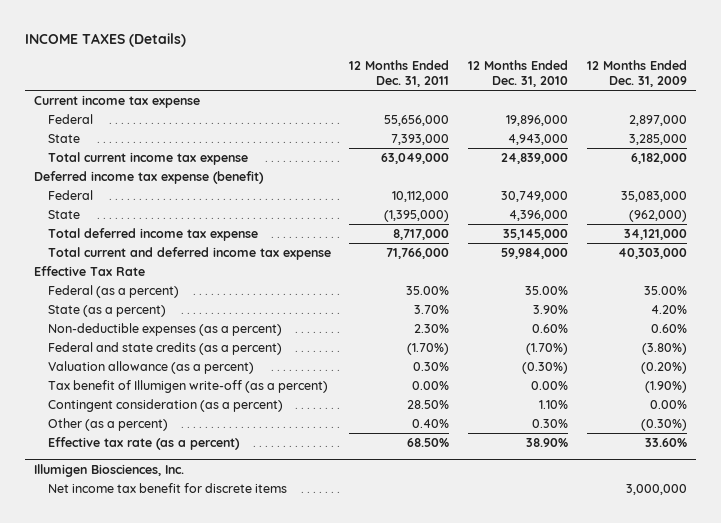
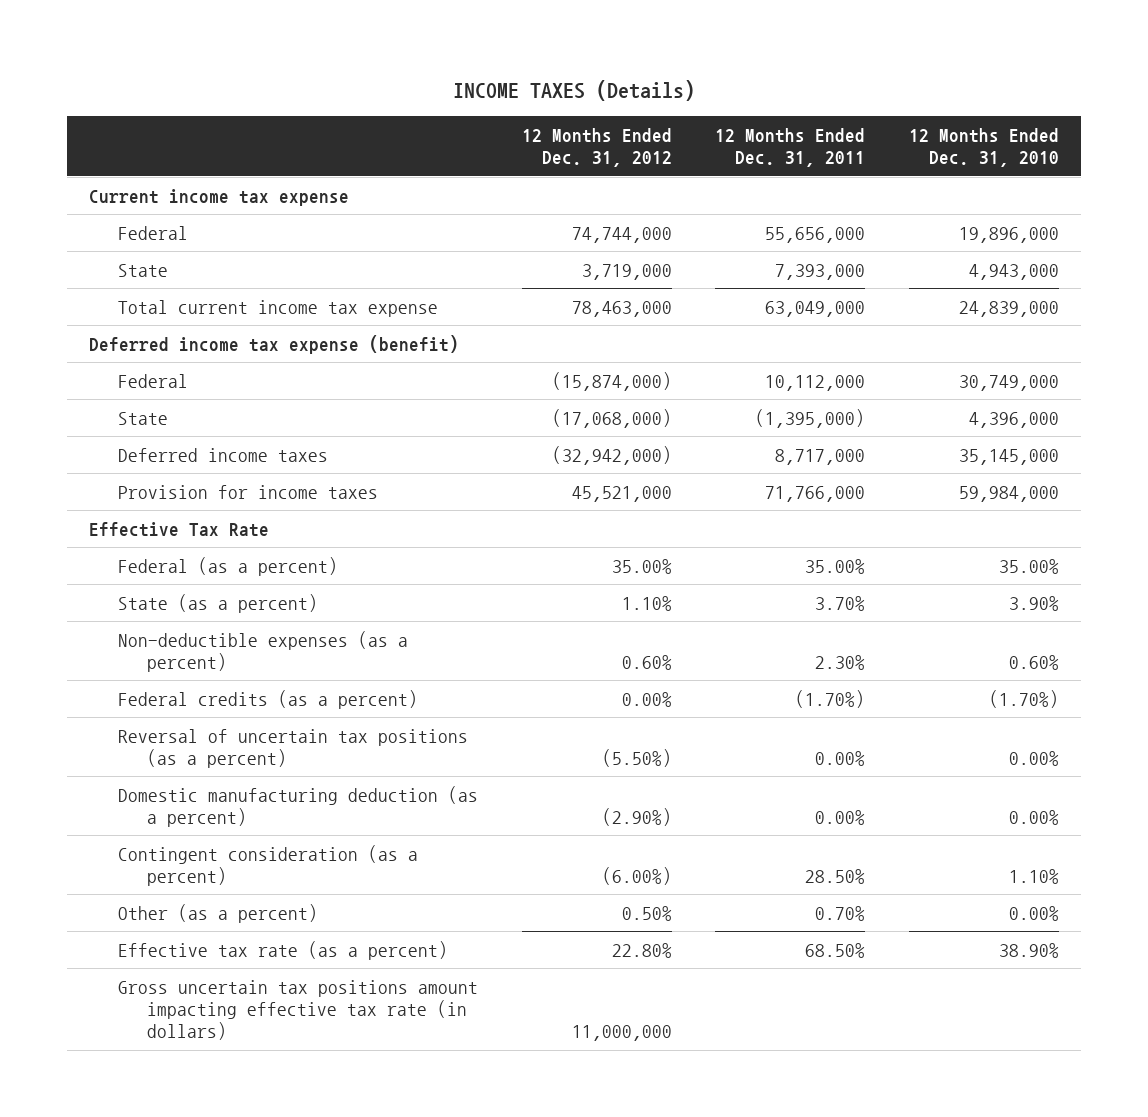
[586,60,687,88] 12 Months Ended Dec. 31, 2009 -> none
none -> [521,127,672,168] 12 Months Ended Dec. 31, 2012
[47,228,258,242] Total deferred income tax expense -> [117,447,328,462] Deferred income taxes
[47,247,331,261] Total current and deferred income tax expense -> [117,484,378,499] Provision for income taxes
[47,361,254,375] Valuation allowance (as a percent) -> none
[47,380,328,394] Tax benefit of Illumigen write-off (as a percent) -> none
[47,342,282,356] Federal and state credits (as a percent) -> [117,689,418,709] Federal credits (as a percent)
none -> [117,728,468,769] Reversal of uncertain tax positions (as a percent)
none -> [117,785,478,828] Domestic manufacturing deduction (as a percent)
[412,419,450,429] 0.40% -> [815,905,866,921] 0.70%
[532,419,569,429] 0.30% -> [1009,905,1060,921] 0.00%
[33,463,184,477] Illumigen Biosciences, Inc. -> none
[47,483,287,494] Net income tax benefit for discrete items -> none
none -> [117,979,478,1041] Gross uncertain tax positions amount impacting effective tax rate (in dollars)

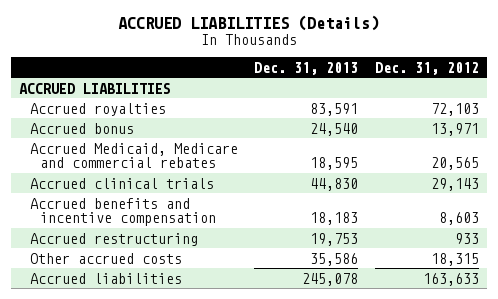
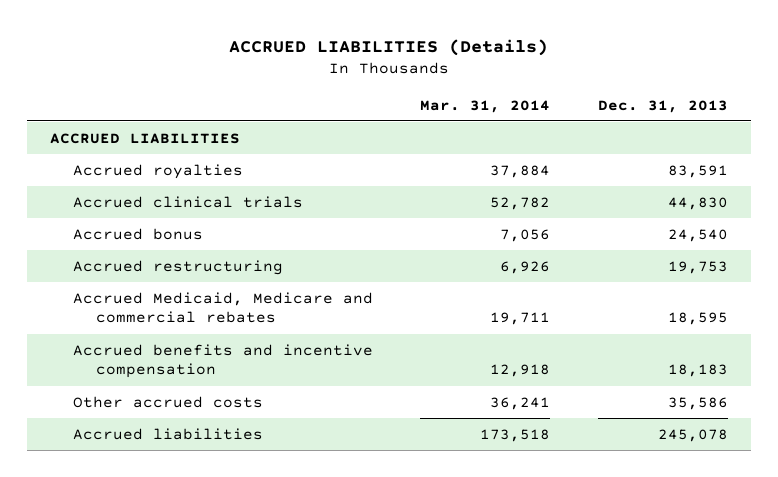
[374,61,479,75] Dec. 31, 2012 -> none
none -> [420,99,551,113] Mar. 31, 2014
[29,177,214,189] Accrued clinical trials -> [73,195,304,208] Accrued clinical trials
[29,232,198,246] Accrued restructuring -> [73,259,284,275] Accrued restructuring

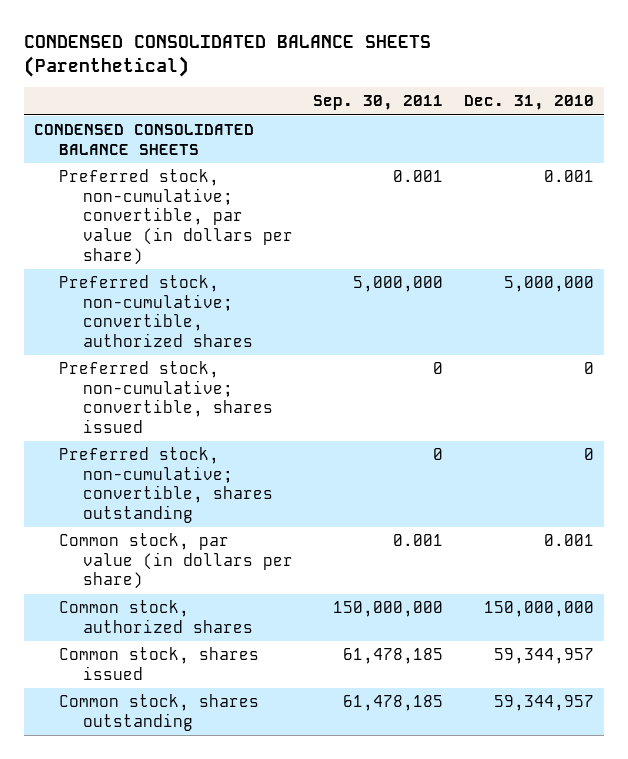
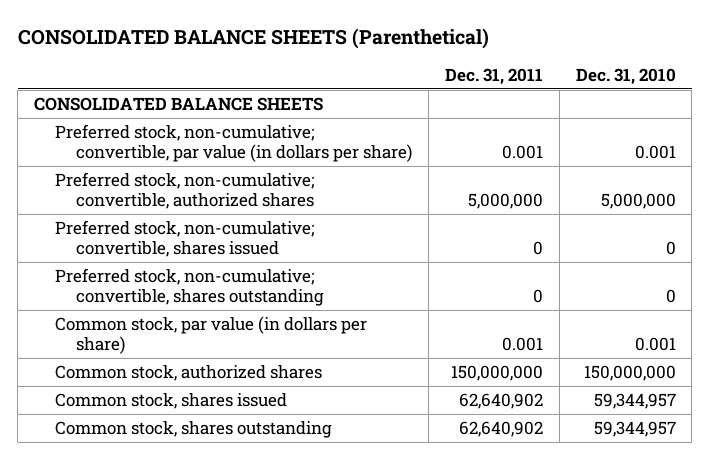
[24,35,432,77] CONDENSED CONSOLIDATED BALANCE SHEETS (Parenthetical) -> [17,28,489,50] CONSOLIDATED BALANCE SHEETS (Parenthetical)
[313,95,444,111] Sep. 30, 2011 -> none
none -> [444,68,543,86] Dec. 31, 2011
[34,123,255,155] CONDENSED CONSOLIDATED BALANCE SHEETS -> [34,96,324,111] CONSOLIDATED BALANCE SHEETS

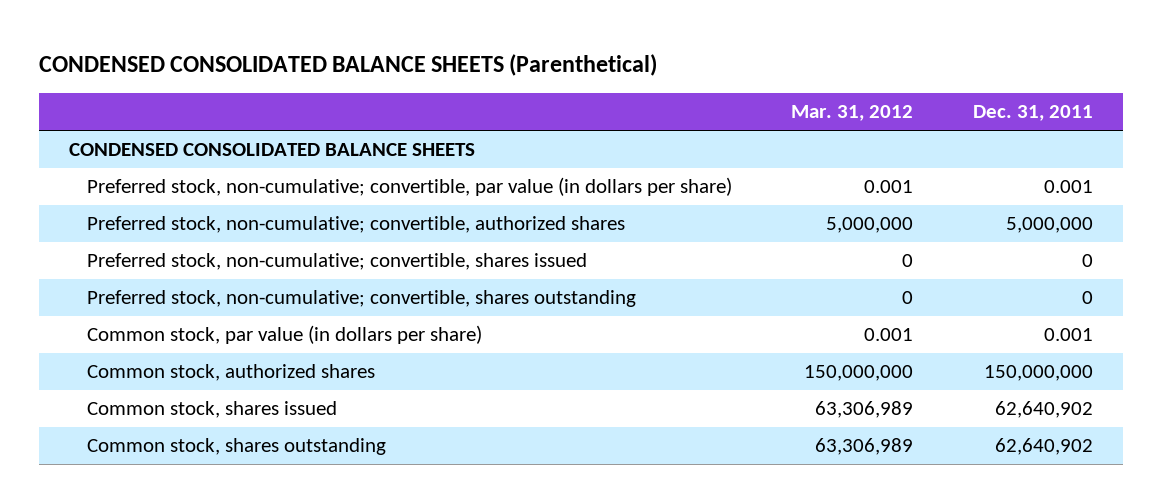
[17,28,489,50] CONSOLIDATED BALANCE SHEETS (Parenthetical) -> [39,53,658,76] CONDENSED CONSOLIDATED BALANCE SHEETS (Parenthetical)
[575,68,676,86] Dec. 31, 2010 -> none
none -> [791,105,914,122] Mar. 31, 2012
[34,96,324,111] CONSOLIDATED BALANCE SHEETS -> [69,143,476,157] CONDENSED CONSOLIDATED BALANCE SHEETS

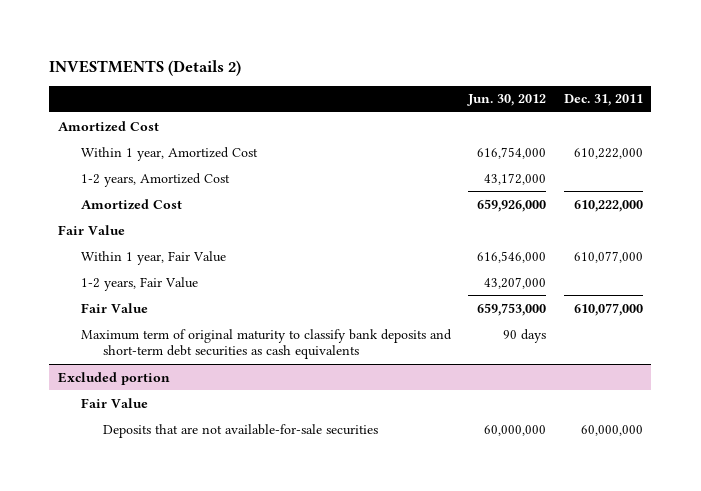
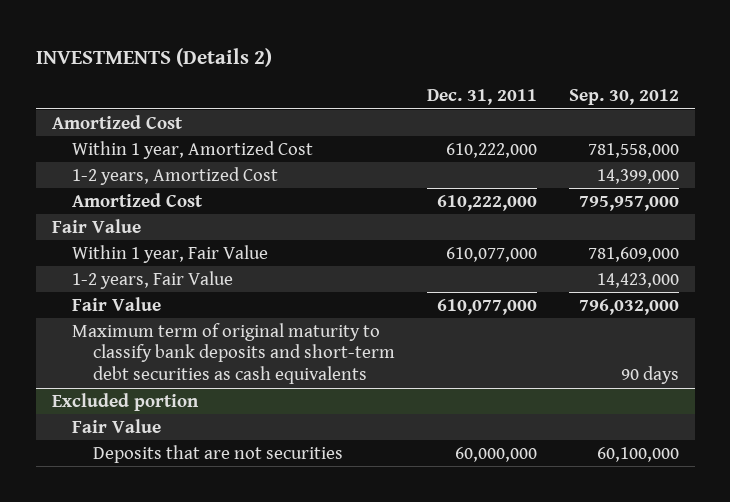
[467,94,547,107] Jun. 30, 2012 -> none
none -> [568,89,679,106] Sep. 30, 2012
[102,423,378,438] Deposits that are not available-for-sale securities -> [93,444,344,463] Deposits that are not securities

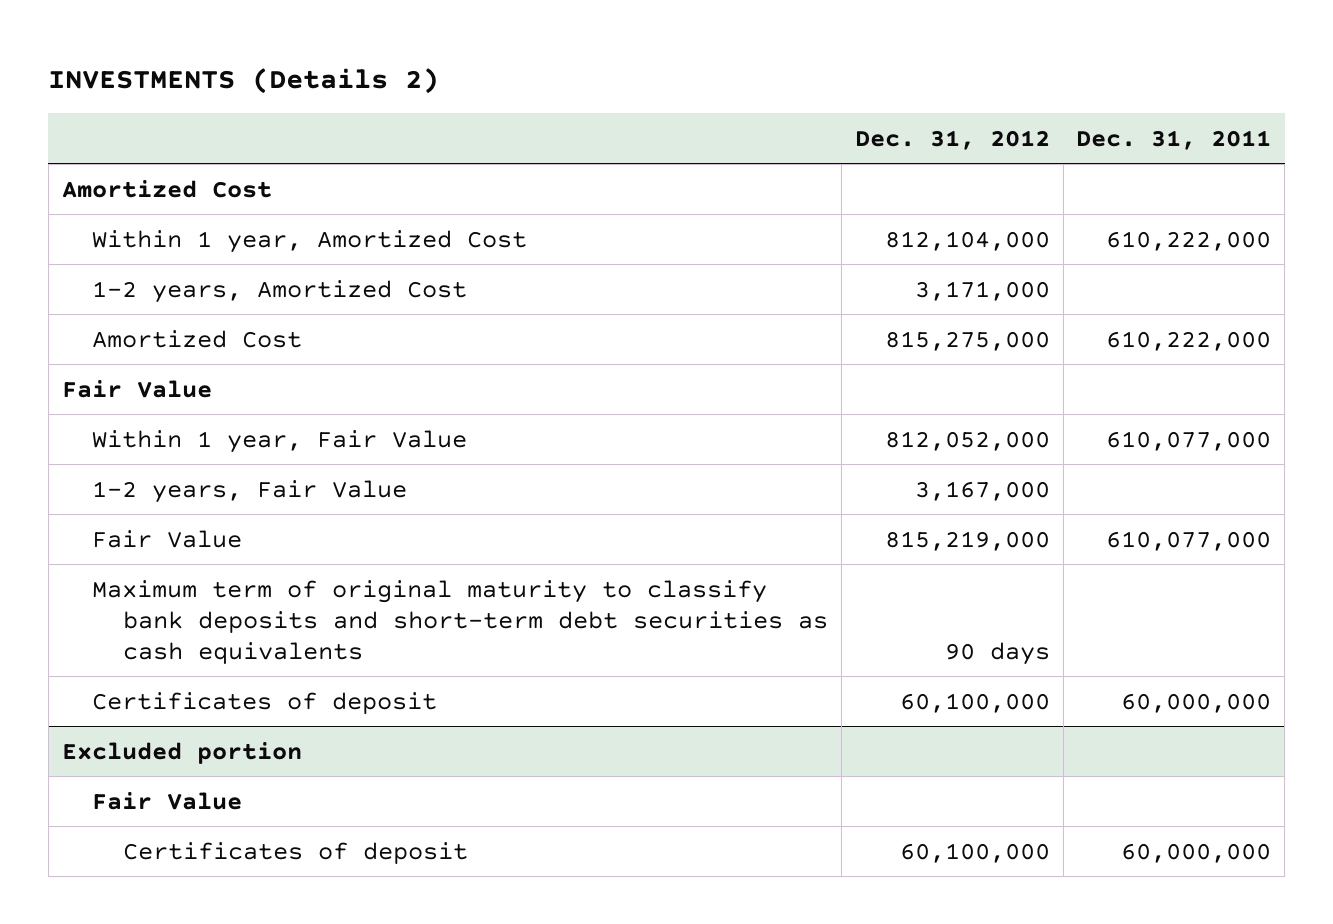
[568,89,679,106] Sep. 30, 2012 -> none
none -> [854,129,1050,150] Dec. 31, 2012
none -> [92,691,438,714] Certificates of deposit
[93,444,344,463] Deposits that are not securities -> [123,841,469,864] Certificates of deposit

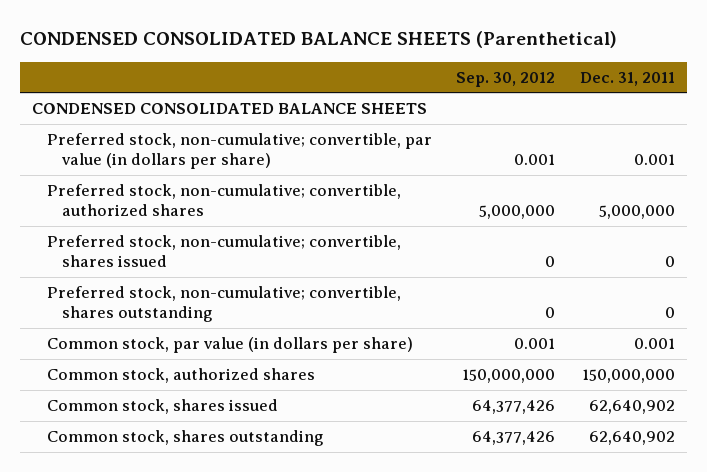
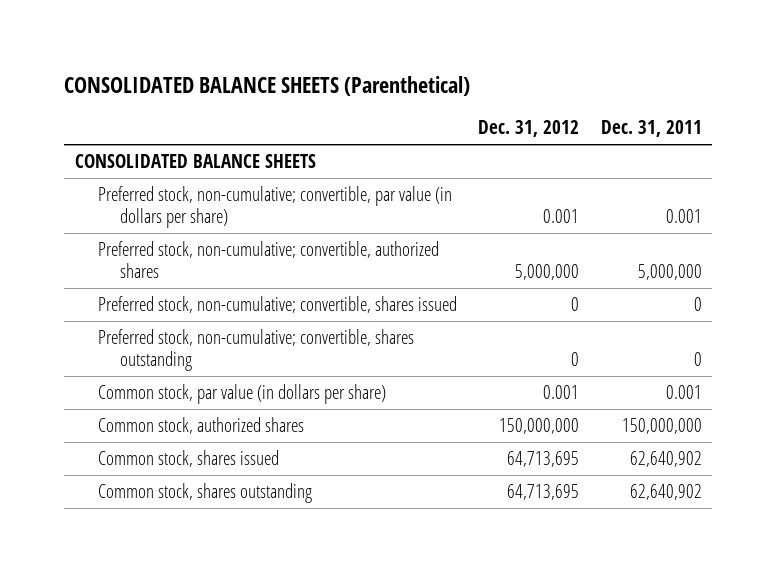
[19,31,617,49] CONDENSED CONSOLIDATED BALANCE SHEETS (Parenthetical) -> [64,75,471,96] CONSOLIDATED BALANCE SHEETS (Parenthetical)
[456,71,556,87] Sep. 30, 2012 -> none
none -> [478,120,580,138] Dec. 31, 2012
[31,103,427,115] CONDENSED CONSOLIDATED BALANCE SHEETS -> [74,153,316,168] CONSOLIDATED BALANCE SHEETS

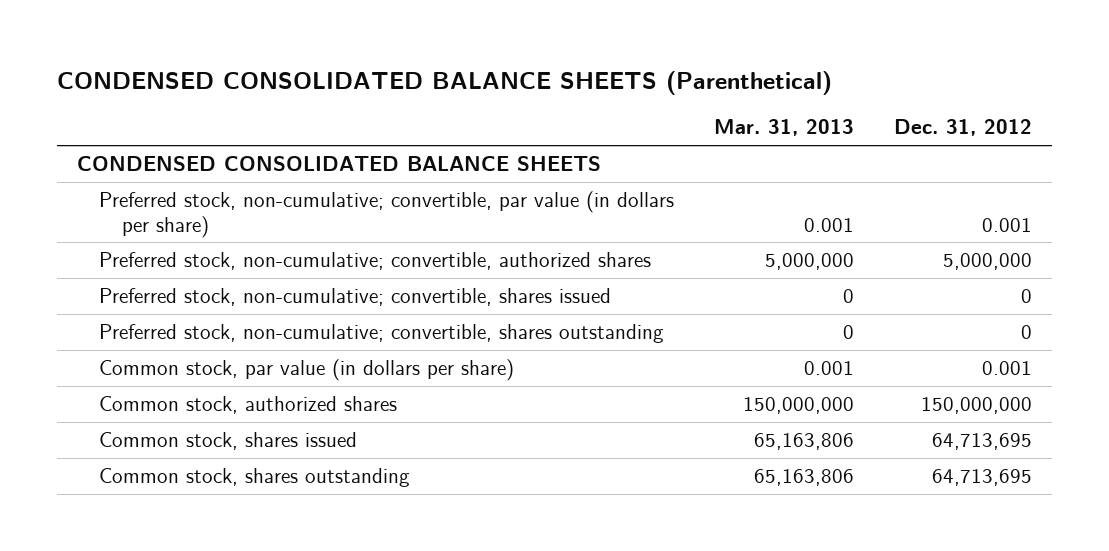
[64,75,471,96] CONSOLIDATED BALANCE SHEETS (Parenthetical) -> [56,70,832,95] CONDENSED CONSOLIDATED BALANCE SHEETS (Parenthetical)
[600,120,702,138] Dec. 31, 2011 -> none
none -> [714,119,855,137] Mar. 31, 2013
[74,153,316,168] CONSOLIDATED BALANCE SHEETS -> [76,156,601,172] CONDENSED CONSOLIDATED BALANCE SHEETS

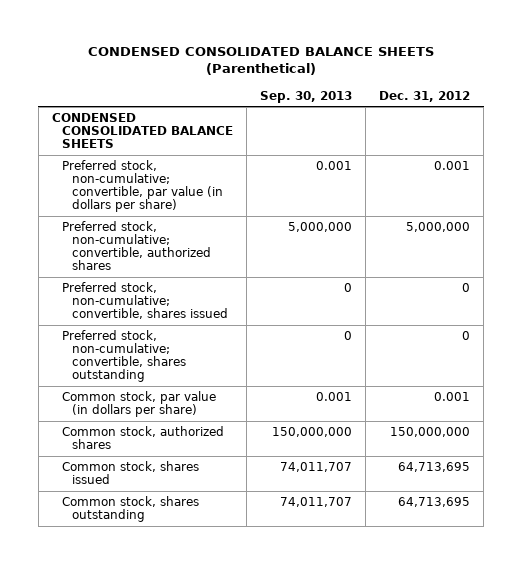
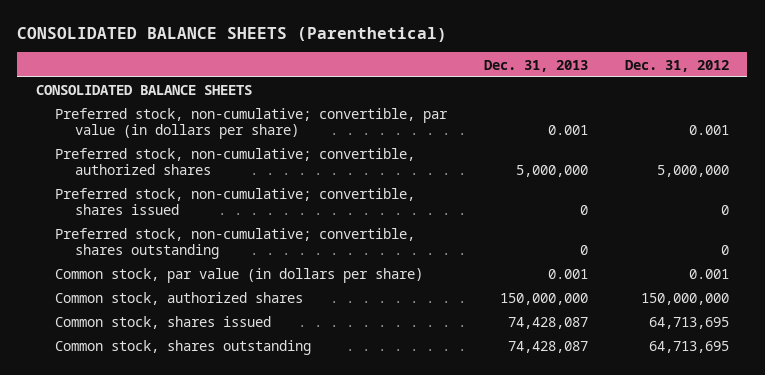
[87,46,434,76] CONDENSED CONSOLIDATED BALANCE SHEETS (Parenthetical) -> [17,26,448,42] CONSOLIDATED BALANCE SHEETS (Parenthetical)
[259,90,352,103] Sep. 30, 2013 -> none
none -> [484,59,589,72] Dec. 31, 2013
[51,112,233,149] CONDENSED CONSOLIDATED BALANCE SHEETS -> [35,85,252,96] CONSOLIDATED BALANCE SHEETS

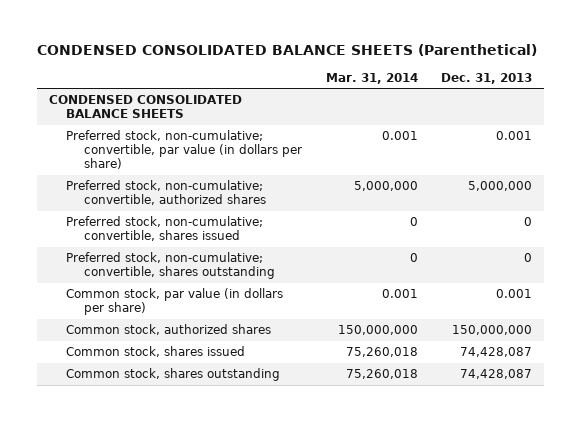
[17,26,448,42] CONSOLIDATED BALANCE SHEETS (Parenthetical) -> [37,44,538,57] CONDENSED CONSOLIDATED BALANCE SHEETS (Parenthetical)
[624,59,729,72] Dec. 31, 2012 -> none
none -> [325,72,418,84] Mar. 31, 2014
[35,85,252,96] CONSOLIDATED BALANCE SHEETS -> [48,95,242,119] CONDENSED CONSOLIDATED BALANCE SHEETS

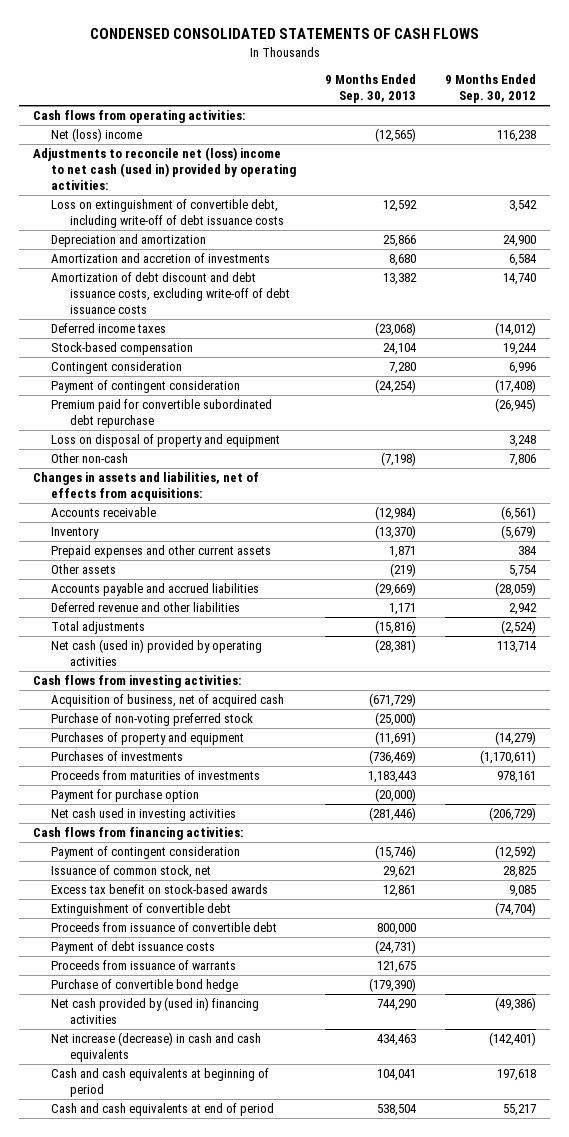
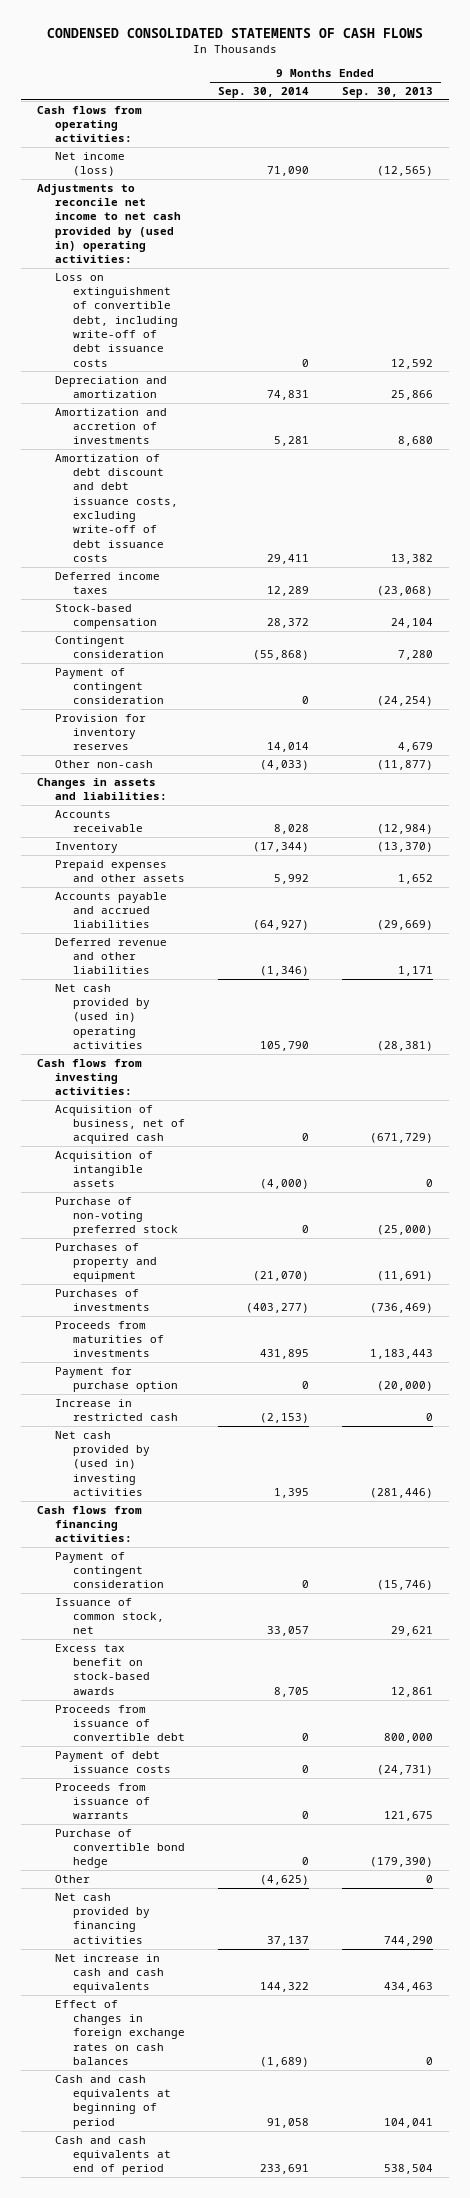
[444,74,536,104] 9 Months Ended Sep. 30, 2012 -> none
none -> [217,87,309,99] Sep. 30, 2014
[51,128,143,143] Net (loss) income -> [55,151,126,177] Net income (loss)
[33,147,297,191] Adjustments to reconcile net (loss) income to net cash (used in) provided by operating activities: -> [37,183,182,264] Adjustments to reconcile net income to net cash provided by (used in) operating activities:
[51,399,273,429] Premium paid for convertible subordinated debt repurchase -> none
[51,434,281,448] Loss on disposal of property and equipment -> none
none -> [55,713,147,751] Provision for inventory reserves
[381,452,417,467] (7,198) -> [376,759,433,770] (11,877)
[33,472,260,502] Changes in assets and liabilities, net of effects from acquisitions: -> [37,777,168,801] Changes in assets and liabilities:
[51,564,117,575] Other assets -> none
[51,545,272,559] Prepaid expenses and other current assets -> [55,859,185,883] Prepaid expenses and other assets
[389,546,417,559] 1,871 -> [397,874,433,885] 1,652
[51,621,146,635] Total adjustments -> none
[51,639,263,667] Net cash (used in) provided by operating activities -> [55,983,150,1049] Net cash provided by (used in) operating activities
none -> [55,1150,154,1188] Acquisition of intangible assets
none -> [55,1398,178,1422] Increase in restricted cash
[51,808,237,822] Net cash used in investing activities -> [55,1430,150,1496] Net cash provided by (used in) investing activities
[51,903,232,917] Extinguishment of convertible debt -> none
none -> [55,1874,91,1883] Other
[51,997,260,1025] Net cash provided by (used in) financing activities -> [55,1892,150,1944] Net cash provided by financing activities
[51,1032,262,1063] Net increase (decrease) in cash and cash equivalents -> [55,1953,164,1994] Net increase in cash and cash equivalents
none -> [55,1999,185,2065] Effect of changes in foreign exchange rates on cash balances

